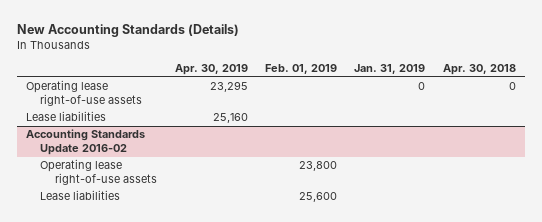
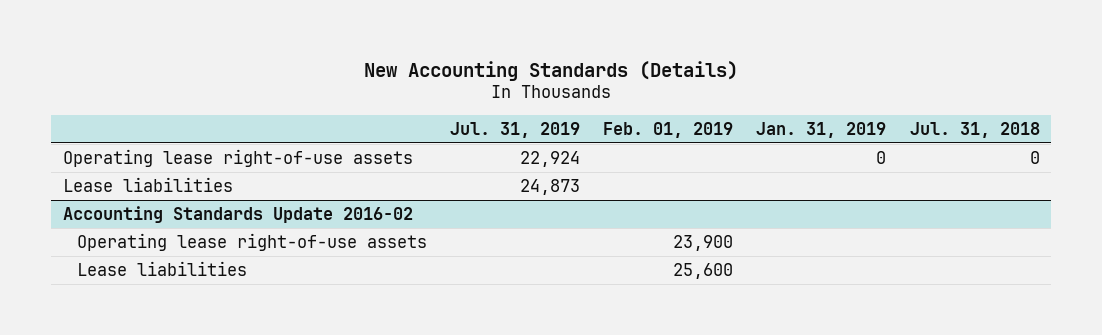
[174,64,248,76] Apr. 30, 2019 -> none
[442,64,516,76] Apr. 30, 2018 -> none
none -> [449,121,580,138] Jul. 31, 2019
none -> [909,121,1040,138] Jul. 31, 2018
[299,161,338,172] 23,800 -> [673,235,734,252] 23,900

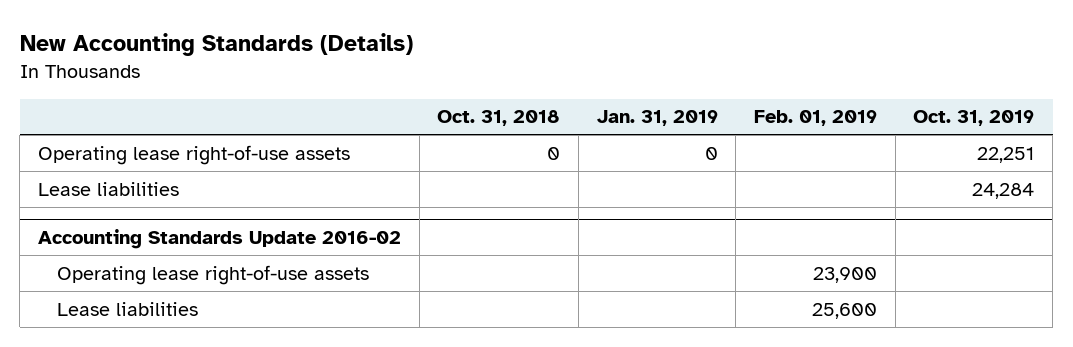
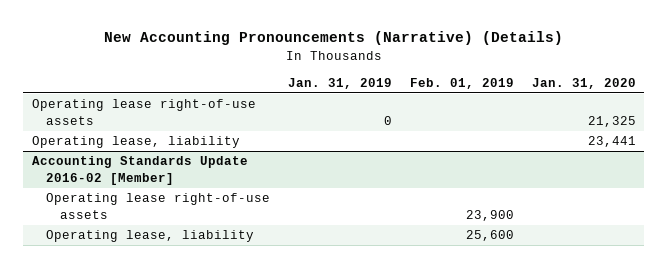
[19,33,413,57] New Accounting Standards (Details) -> [103,31,563,46] New Accounting Pronouncements (Narrative) (Details)
[437,110,561,127] Oct. 31, 2018 -> none
[913,110,1035,127] Oct. 31, 2019 -> none
none -> [531,77,636,89] Jan. 31, 2020
[38,181,180,196] Lease liabilities -> [31,136,240,149] Operating lease, liability
[38,229,402,250] Accounting Standards Update 2016-02 -> [31,156,248,185] Accounting Standards Update 2016-02 [Member]
[57,301,199,316] Lease liabilities -> [45,230,254,243] Operating lease, liability

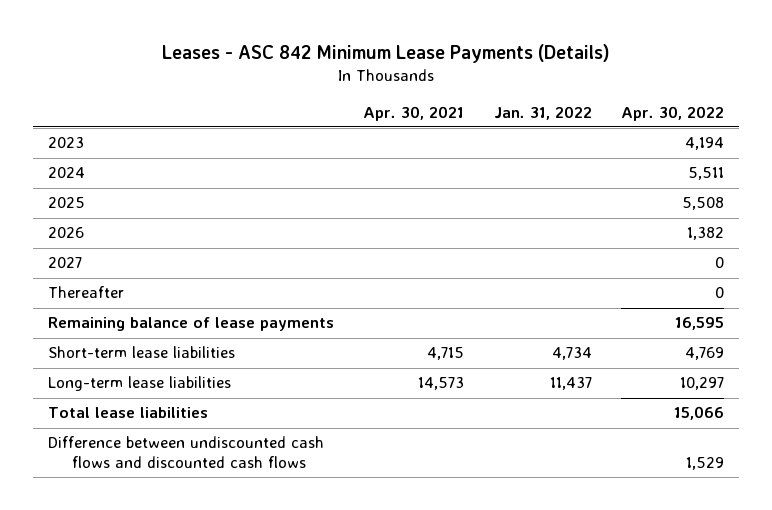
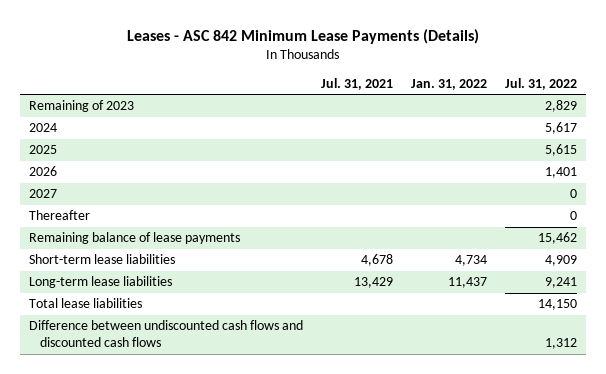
[363,105,465,121] Apr. 30, 2021 -> none
[620,105,724,121] Apr. 30, 2022 -> none
none -> [321,78,394,91] Jul. 31, 2021
none -> [505,78,578,91] Jul. 31, 2022
[47,137,84,149] 2023 -> [29,100,135,113] Remaining of 2023

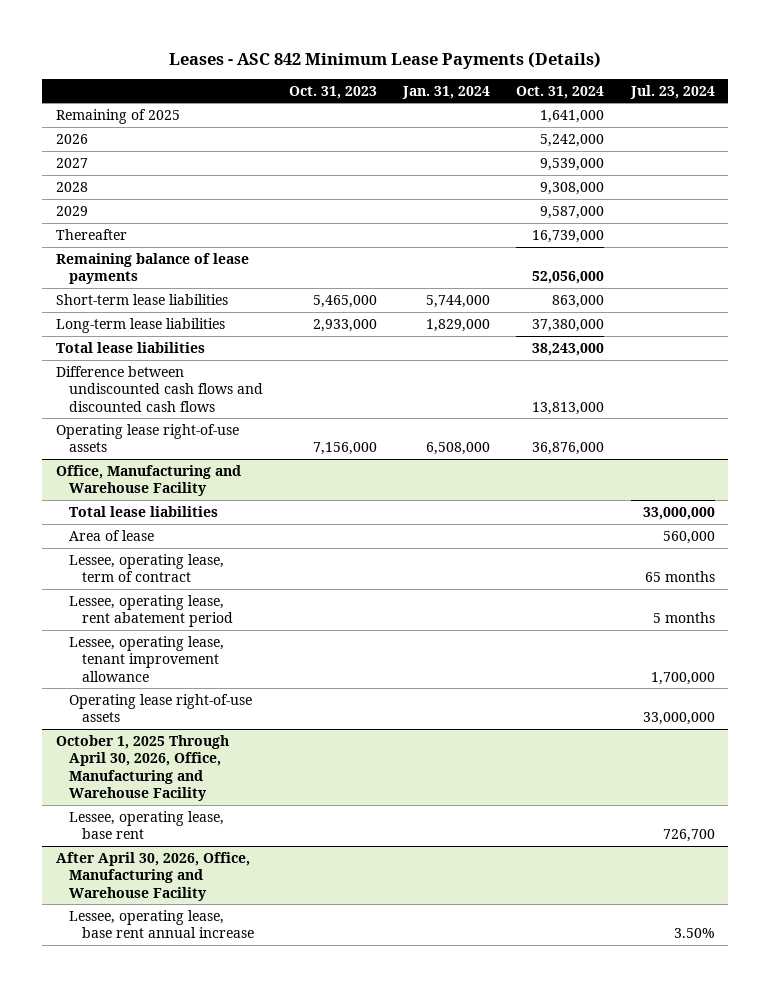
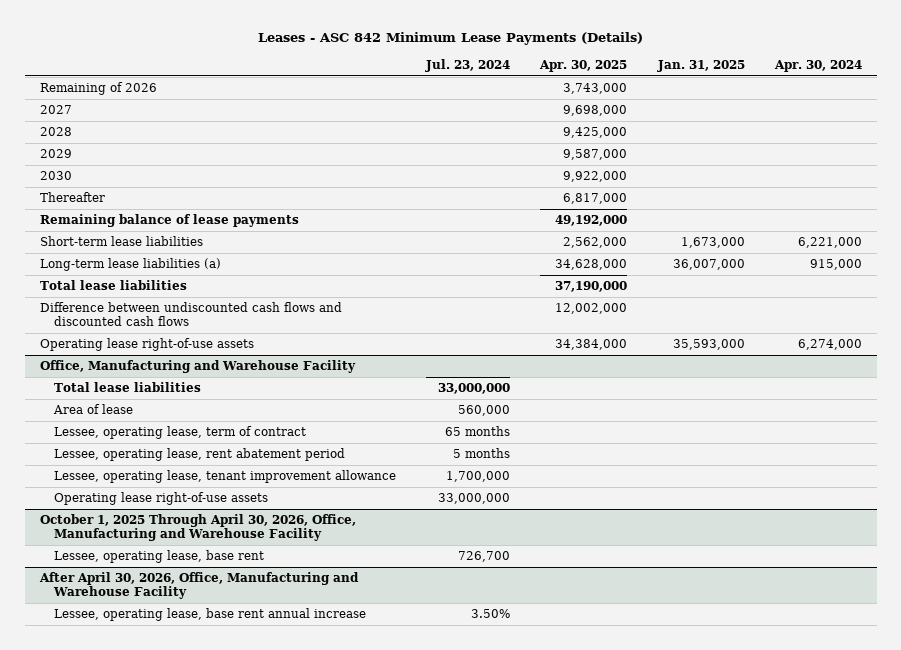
[288,85,377,99] Oct. 31, 2023 -> none
[402,85,491,99] Jan. 31, 2024 -> none
[516,85,605,99] Oct. 31, 2024 -> none
none -> [539,60,628,73] Apr. 30, 2025
none -> [656,60,745,73] Jan. 31, 2025
none -> [773,60,862,73] Apr. 30, 2024
[55,133,88,144] 2026 -> none
[55,108,180,124] Remaining of 2025 -> [39,82,157,96] Remaining of 2026
none -> [39,171,72,181] 2030
[55,317,225,333] Long-term lease liabilities -> [39,258,221,272] Long-term lease liabilities (a)

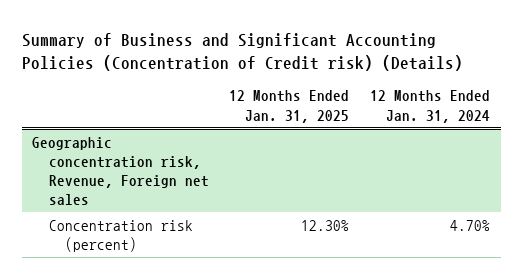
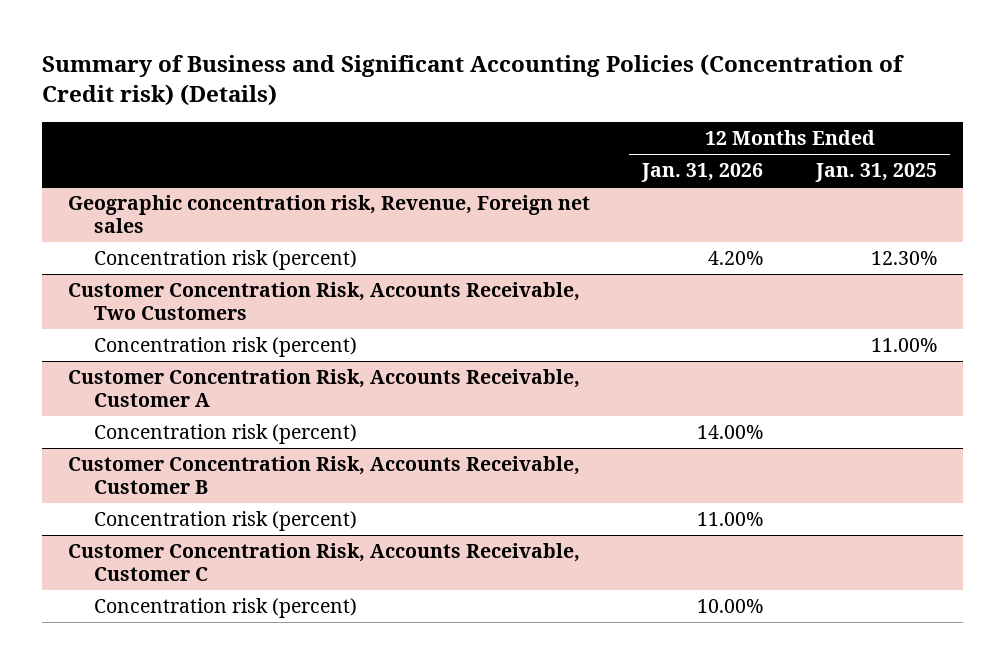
[370,90,491,123] 12 Months Ended Jan. 31, 2024 -> none
none -> [641,163,764,183] Jan. 31, 2026
none -> [67,282,580,320] Customer Concentration Risk, Accounts Receivable, Two Customers
none -> [94,337,358,358] Concentration risk (percent)
none -> [67,369,580,407] Customer Concentration Risk, Accounts Receivable, Customer A
none -> [94,424,358,445] Concentration risk (percent)
none -> [67,456,580,494] Customer Concentration Risk, Accounts Receivable, Customer B
none -> [94,511,358,532] Concentration risk (percent)
none -> [67,543,580,581] Customer Concentration Risk, Accounts Receivable, Customer C
none -> [94,598,358,619] Concentration risk (percent)

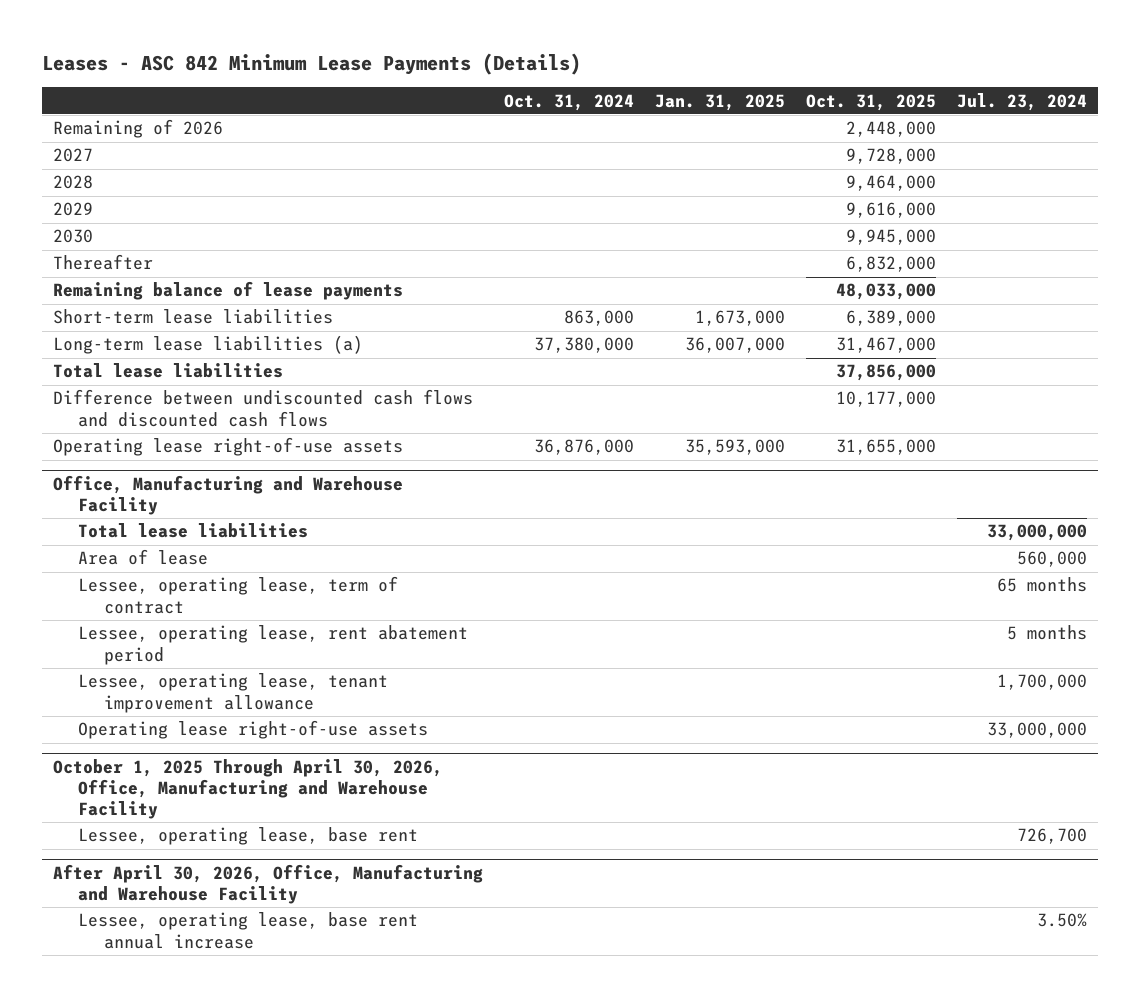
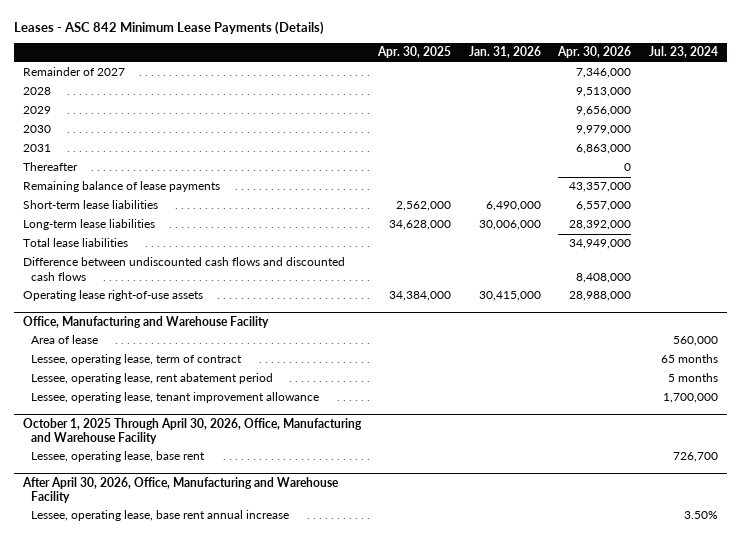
[503,93,634,111] Oct. 31, 2024 -> none
[655,93,786,111] Jan. 31, 2025 -> none
[806,93,937,111] Oct. 31, 2025 -> none
none -> [377,46,452,59] Apr. 30, 2025
none -> [468,46,541,59] Jan. 31, 2026
none -> [557,46,632,59] Apr. 30, 2026
[52,148,93,163] 2027 -> none
[52,119,223,139] Remaining of 2026 -> [22,67,125,77] Remainder of 2027
none -> [22,144,51,153] 2031
[52,335,363,355] Long-term lease liabilities (a) -> [22,219,155,231] Long-term lease liabilities
[78,523,309,539] Total lease liabilities -> none
[78,720,429,740] Operating lease right-of-use assets -> none

